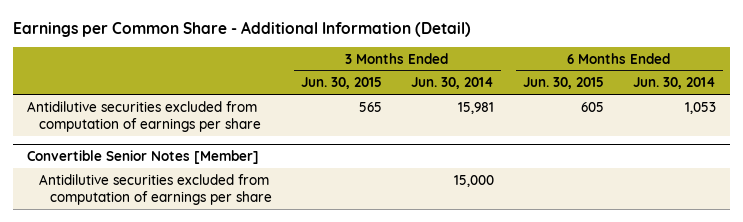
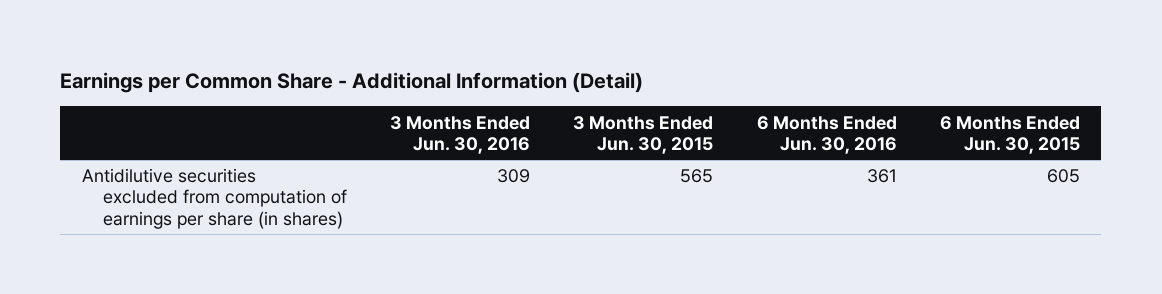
[410,77,494,90] Jun. 30, 2014 -> none
[632,77,716,90] Jun. 30, 2014 -> none
none -> [390,115,531,154] 3 Months Ended Jun. 30, 2016
none -> [756,115,897,154] 6 Months Ended Jun. 30, 2016
[27,150,260,165] Convertible Senior Notes [Member] -> none
[38,173,272,205] Antidilutive securities excluded from computation of earnings per share -> none
[27,100,261,132] Antidilutive securities excluded from computation of earnings per share -> [82,168,347,229] Antidilutive securities excluded from computation of earnings per share (in shares)

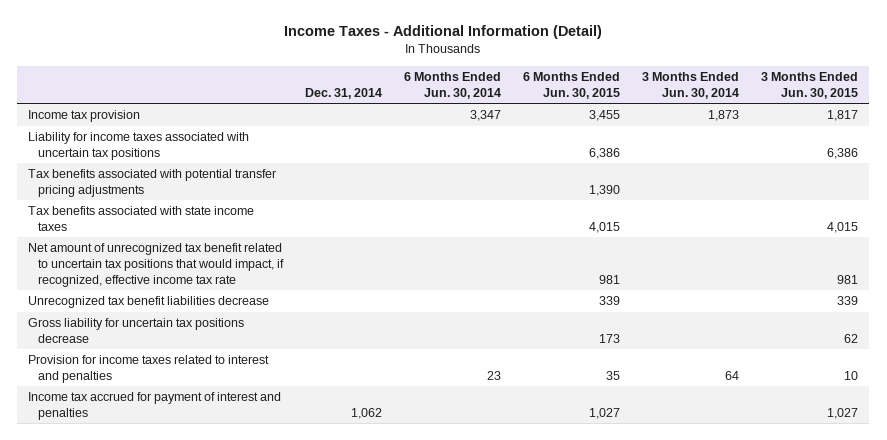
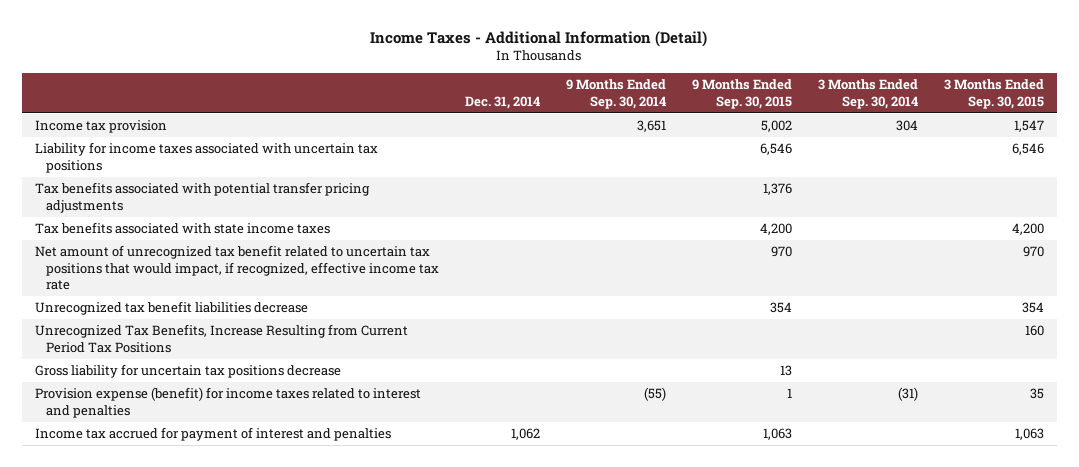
[404,71,502,99] 6 Months Ended Jun. 30, 2014 -> none
[523,71,621,99] 6 Months Ended Jun. 30, 2015 -> none
[642,71,740,99] 3 Months Ended Jun. 30, 2014 -> none
[761,71,859,99] 3 Months Ended Jun. 30, 2015 -> none
none -> [565,79,666,110] 9 Months Ended Sep. 30, 2014
none -> [691,79,792,110] 9 Months Ended Sep. 30, 2015
none -> [817,79,918,110] 3 Months Ended Sep. 30, 2014
none -> [943,79,1044,110] 3 Months Ended Sep. 30, 2015
none -> [35,324,409,353] Unrecognized Tax Benefits, Increase Resulting from Current Period Tax Positions
[28,355,270,383] Provision for income taxes related to interest and penalties -> [35,387,422,418] Provision expense (benefit) for income taxes related to interest and penalties

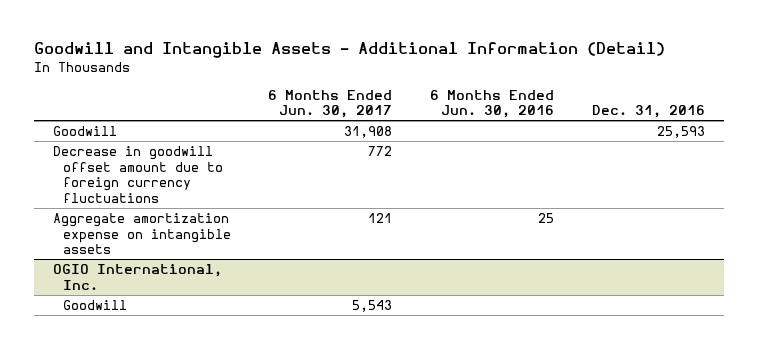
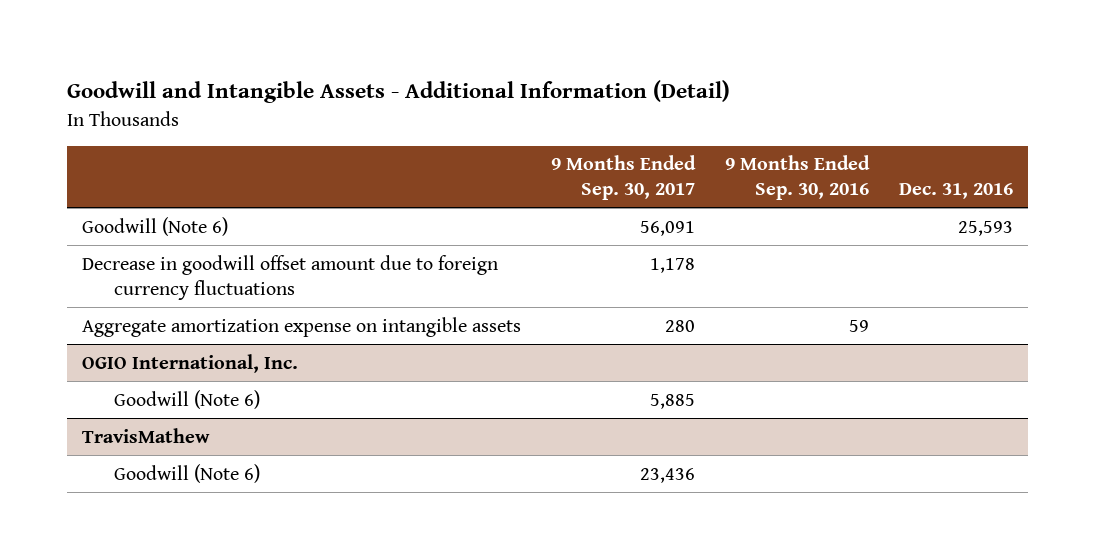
[268,89,393,119] 6 Months Ended Jun. 30, 2017 -> none
[430,89,555,119] 6 Months Ended Jun. 30, 2016 -> none
none -> [550,155,696,201] 9 Months Ended Sep. 30, 2017
none -> [724,155,870,201] 9 Months Ended Sep. 30, 2016
[52,126,117,137] Goodwill -> [81,216,228,236] Goodwill (Note 6)
[62,300,127,311] Goodwill -> [113,389,260,409] Goodwill (Note 6)
none -> [81,427,210,443] TravisMathew
none -> [113,463,260,483] Goodwill (Note 6)

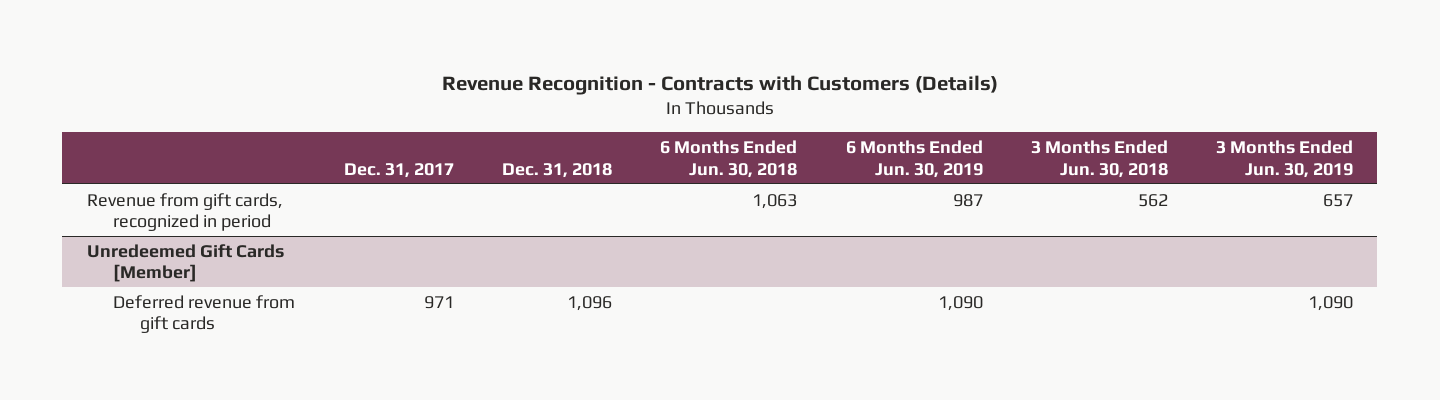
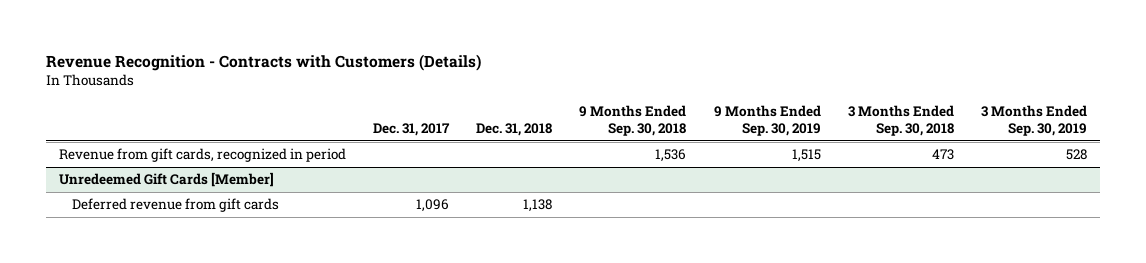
[660,139,798,178] 6 Months Ended Jun. 30, 2018 -> none
[845,139,983,178] 6 Months Ended Jun. 30, 2019 -> none
[1030,139,1168,178] 3 Months Ended Jun. 30, 2018 -> none
[1216,139,1354,178] 3 Months Ended Jun. 30, 2019 -> none
none -> [579,104,687,136] 9 Months Ended Sep. 30, 2018
none -> [713,104,821,136] 9 Months Ended Sep. 30, 2019
none -> [847,104,954,136] 3 Months Ended Sep. 30, 2018
none -> [980,104,1087,136] 3 Months Ended Sep. 30, 2019
[423,295,454,309] 971 -> [416,199,450,213] 1,096
[567,295,613,311] 1,096 -> [523,199,553,213] 1,138

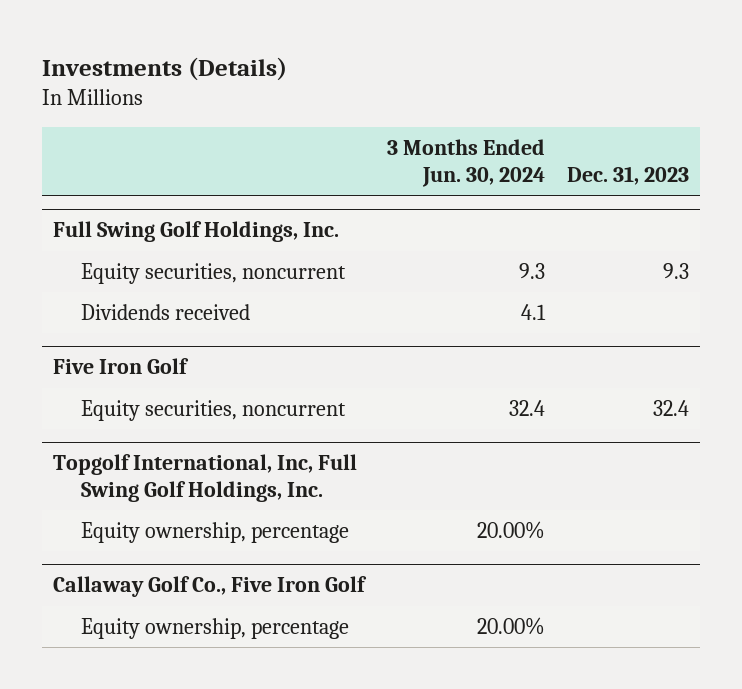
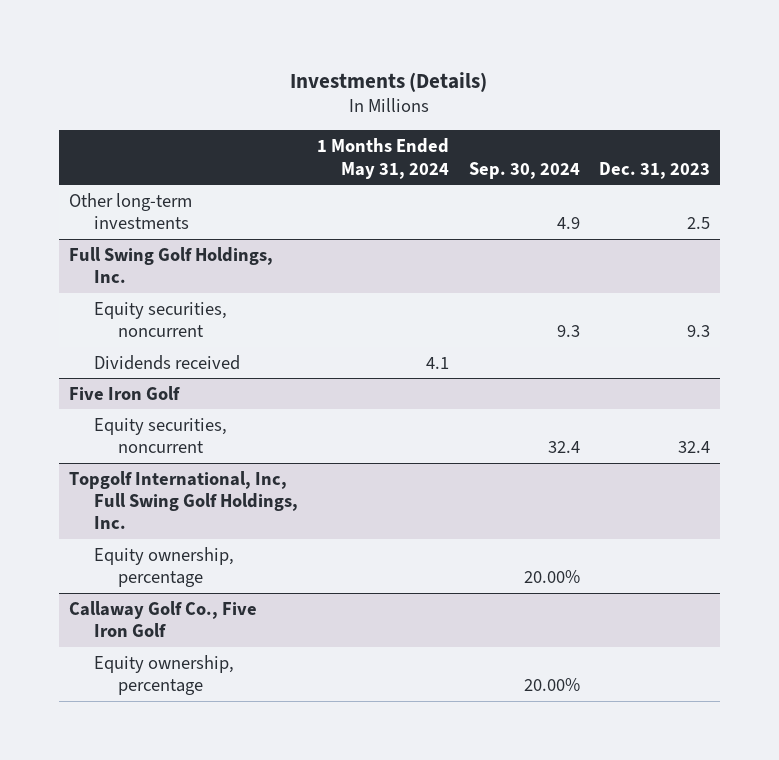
[386,139,545,187] 3 Months Ended Jun. 30, 2024 -> none
none -> [317,138,450,179] 1 Months Ended May 31, 2024
none -> [468,161,580,179] Sep. 30, 2024
none -> [68,192,192,230] Other long-term investments

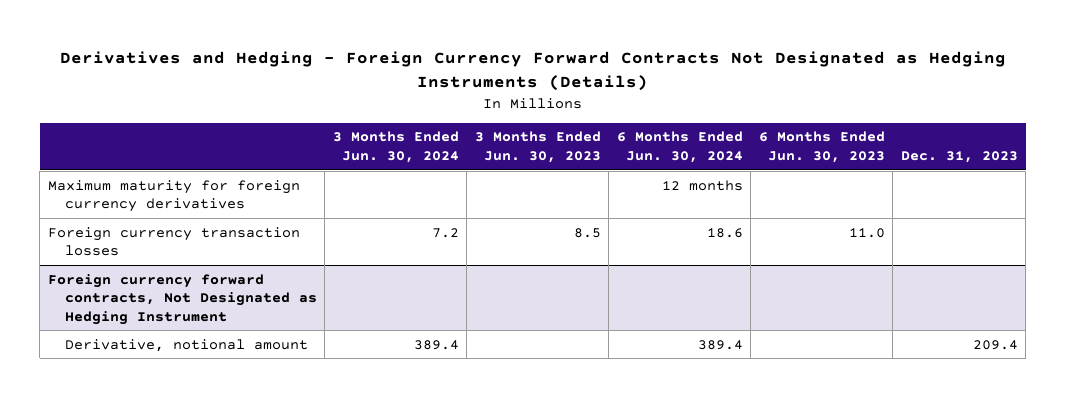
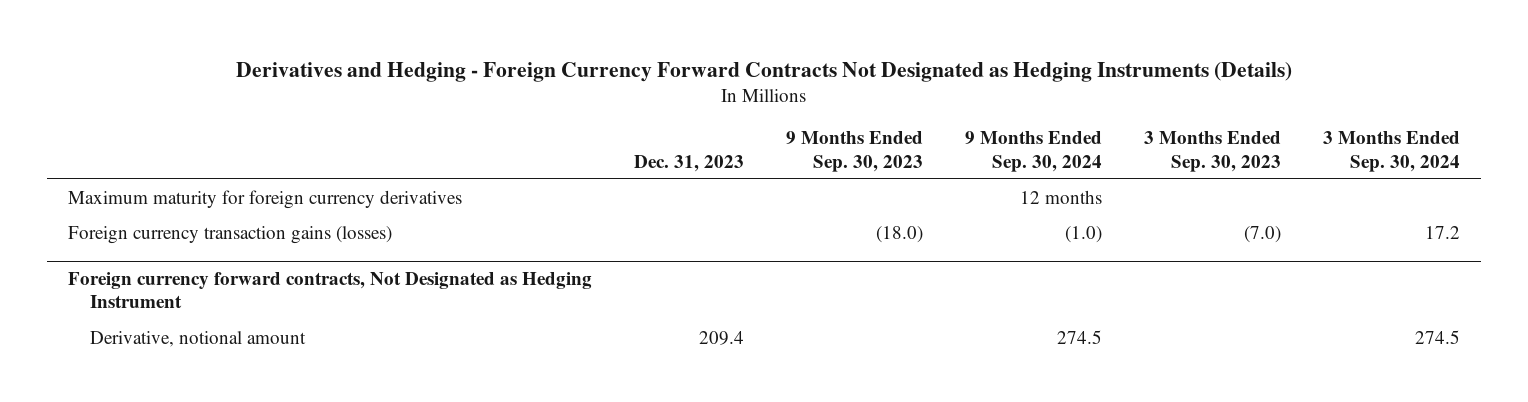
[332,131,459,164] 3 Months Ended Jun. 30, 2024 -> none
[474,131,601,164] 3 Months Ended Jun. 30, 2023 -> none
[616,131,743,164] 6 Months Ended Jun. 30, 2024 -> none
[758,131,885,164] 6 Months Ended Jun. 30, 2023 -> none
none -> [786,131,924,172] 9 Months Ended Sep. 30, 2023
none -> [965,131,1103,172] 9 Months Ended Sep. 30, 2024
none -> [1143,131,1281,172] 3 Months Ended Sep. 30, 2023
none -> [1322,131,1460,172] 3 Months Ended Sep. 30, 2024
[47,226,300,257] Foreign currency transaction losses -> [68,225,393,244] Foreign currency transaction gains (losses)

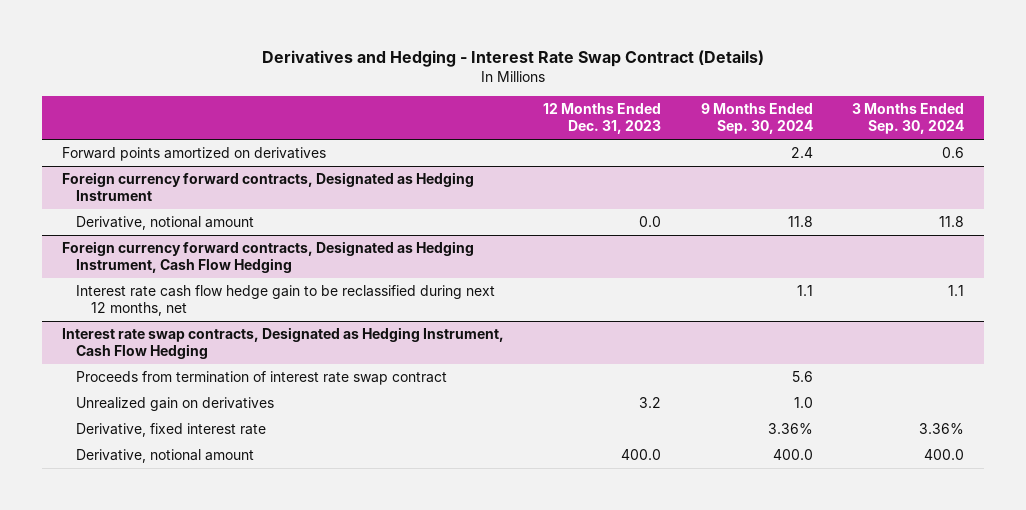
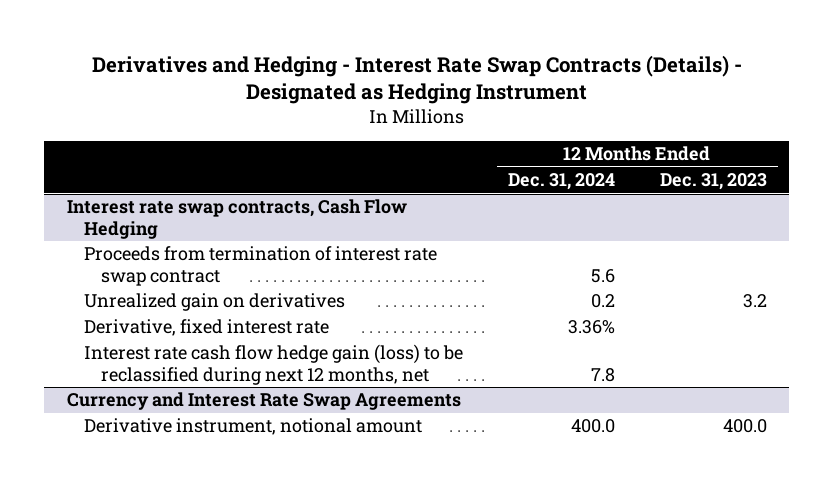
[262,50,765,68] Derivatives and Hedging - Interest Rate Swap Contract (Details) -> [91,54,742,105] Derivatives and Hedging - Interest Rate Swap Contracts (Details) - Designated as Hedging Instrument
[700,102,813,135] 9 Months Ended Sep. 30, 2024 -> none
[852,102,965,135] 3 Months Ended Sep. 30, 2024 -> none
none -> [507,173,615,191] Dec. 31, 2024
[61,146,326,161] Forward points amortized on derivatives -> none
[61,171,474,202] Foreign currency forward contracts, Designated as Hedging Instrument -> none
[76,215,255,230] Derivative, notional amount -> none
[61,240,474,274] Foreign currency forward contracts, Designated as Hedging Instrument, Cash Flow Hedging -> none
[76,284,496,317] Interest rate cash flow hedge gain to be reclassified during next 12 months, net -> none
[61,326,504,360] Interest rate swap contracts, Designated as Hedging Instrument, Cash Flow Hedging -> [66,199,407,239] Interest rate swap contracts, Cash Flow Hedging
[76,448,255,463] Derivative, notional amount -> none
none -> [83,344,463,385] Interest rate cash flow hedge gain (loss) to be reclassified during next 12 months, net
none -> [66,392,461,411] Currency and Interest Rate Swap Agreements
none -> [83,418,422,436] Derivative instrument, notional amount

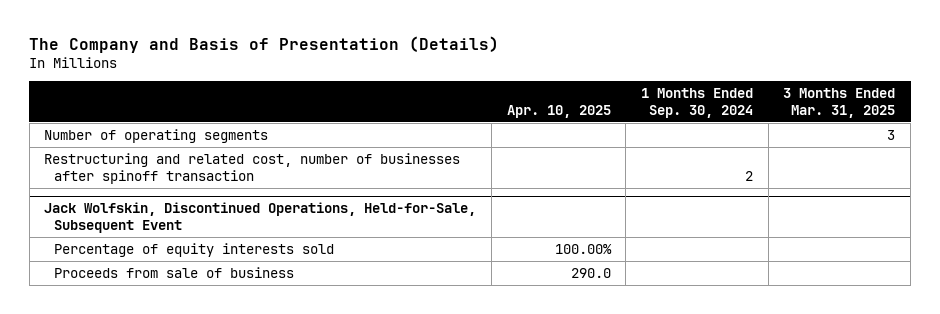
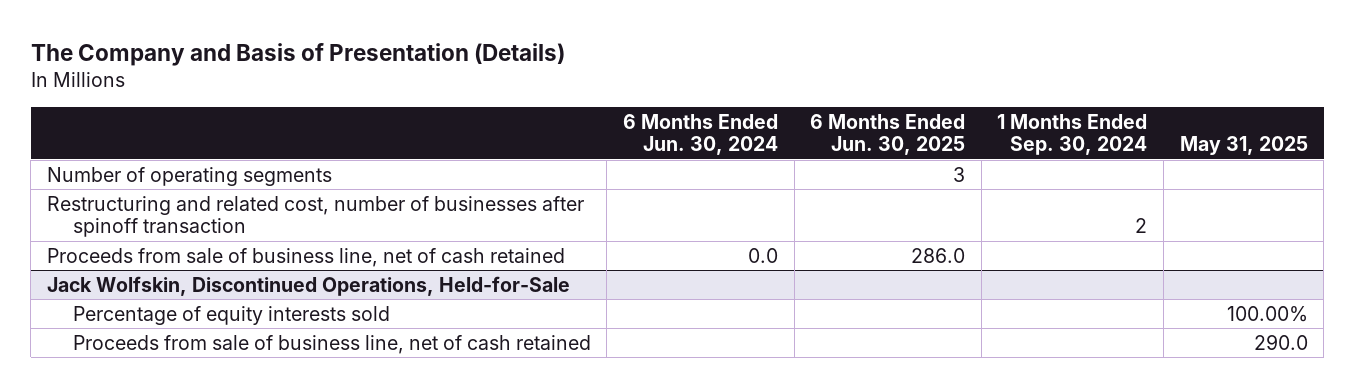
[506,104,611,118] Apr. 10, 2025 -> none
[783,87,896,118] 3 Months Ended Mar. 31, 2025 -> none
none -> [623,113,779,156] 6 Months Ended Jun. 30, 2024
none -> [810,113,966,156] 6 Months Ended Jun. 30, 2025
none -> [1179,136,1308,156] May 31, 2025
none -> [46,247,565,267] Proceeds from sale of business line, net of cash retained
[44,202,477,234] Jack Wolfskin, Discontinued Operations, Held-for-Sale, Subsequent Event -> [46,275,570,296] Jack Wolfskin, Discontinued Operations, Held-for-Sale
[53,266,294,278] Proceeds from sale of business -> [72,334,591,354] Proceeds from sale of business line, net of cash retained

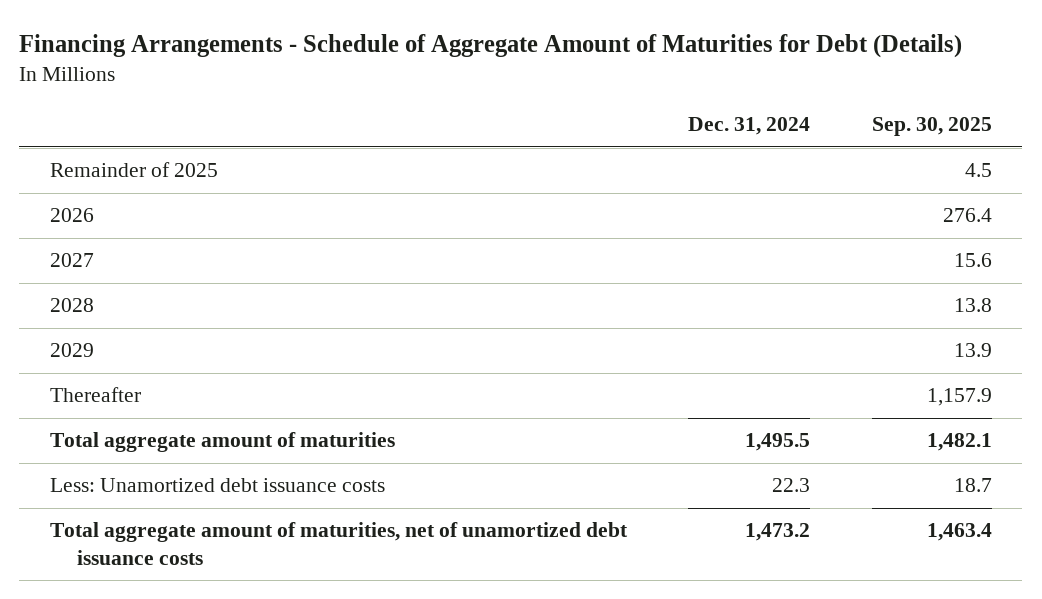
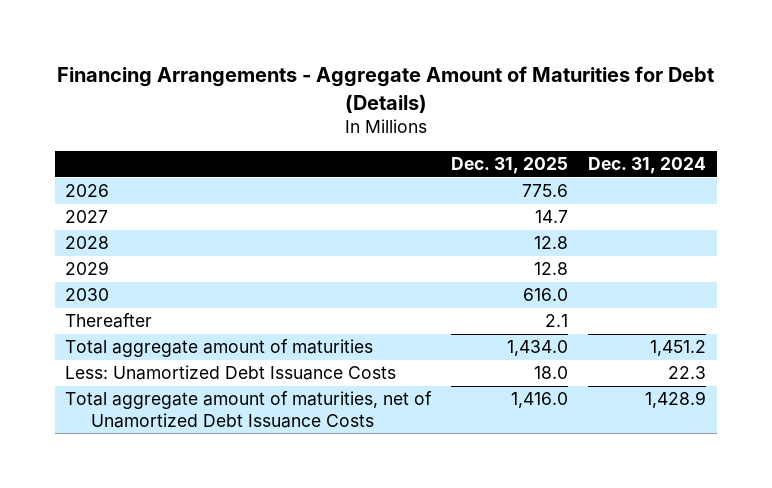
[19,34,963,59] Financing Arrangements - Schedule of Aggregate Amount of Maturities for Debt (Details) -> [56,66,714,113] Financing Arrangements - Aggregate Amount of Maturities for Debt (Details)
[871,117,992,137] Sep. 30, 2025 -> none
none -> [451,157,569,175] Dec. 31, 2025
[49,162,218,178] Remainder of 2025 -> none
none -> [65,288,110,302] 2030
[745,433,811,452] 1,495.5 -> [650,340,707,357] 1,451.2
[49,478,385,493] Less: Unamortized debt issuance costs -> [65,365,397,381] Less: Unamortized Debt Issuance Costs
[49,522,628,565] Total aggregate amount of maturities, net of unamortized debt issuance costs -> [65,391,433,428] Total aggregate amount of maturities, net of Unamortized Debt Issuance Costs
[745,523,811,542] 1,473.2 -> [645,391,707,409] 1,428.9

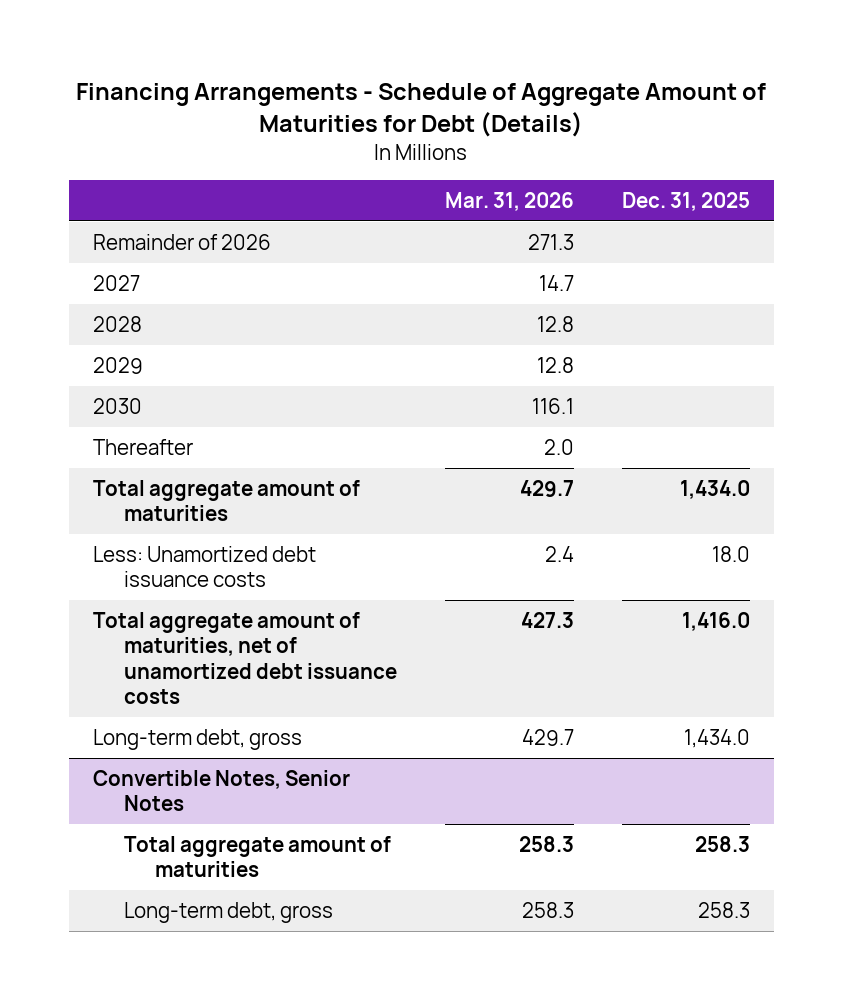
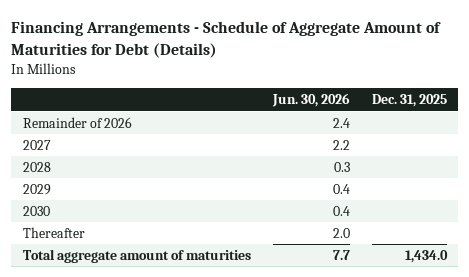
[444,191,574,211] Mar. 31, 2026 -> none
none -> [271,93,350,108] Jun. 30, 2026
[92,545,316,588] Less: Unamortized debt issuance costs -> none
[92,611,397,705] Total aggregate amount of maturities, net of unamortized debt issuance costs -> none
[92,728,302,750] Long-term debt, gross -> none
[92,769,350,812] Convertible Notes, Senior Notes -> none
[123,835,391,878] Total aggregate amount of maturities -> none
[123,901,333,923] Long-term debt, gross -> none

